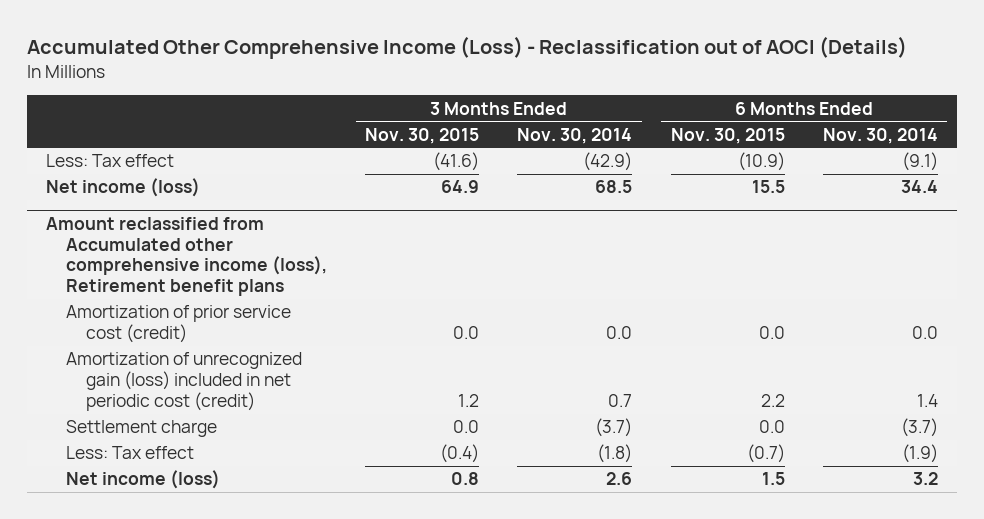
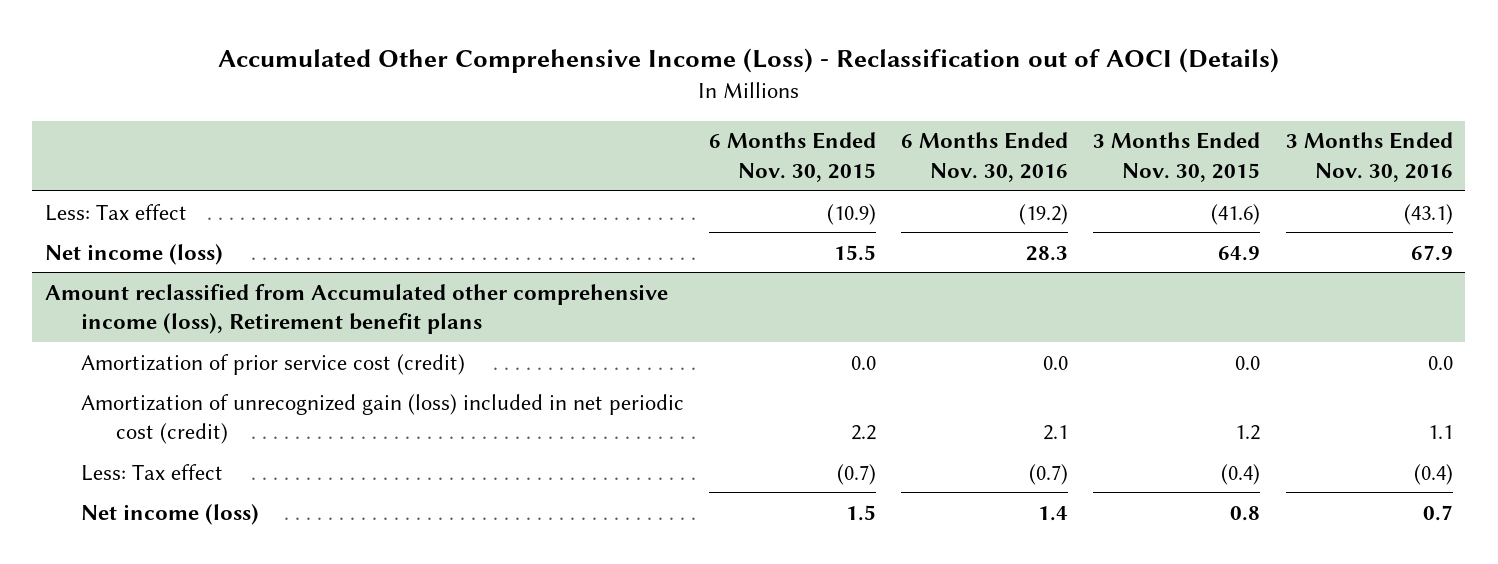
[517,127,633,144] Nov. 30, 2014 -> none
[822,127,938,144] Nov. 30, 2014 -> none
none -> [901,132,1069,182] 6 Months Ended Nov. 30, 2016
none -> [1285,132,1453,182] 3 Months Ended Nov. 30, 2016
[66,420,218,438] Settlement charge -> none

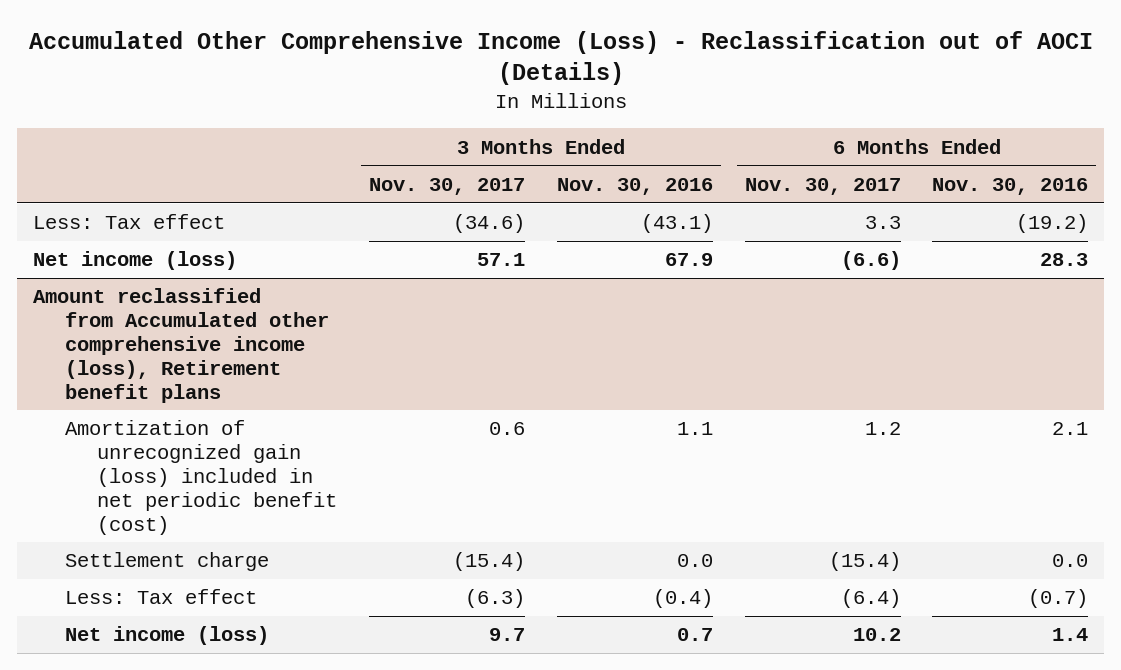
[708,132,876,182] 6 Months Ended Nov. 30, 2015 -> none
[1093,132,1261,182] 3 Months Ended Nov. 30, 2015 -> none
none -> [368,177,525,195] Nov. 30, 2017
none -> [744,177,901,195] Nov. 30, 2017
[80,353,465,375] Amortization of prior service cost (credit) -> none
[80,393,684,444] Amortization of unrecognized gain (loss) included in net periodic cost (credit) -> [64,420,337,535] Amortization of unrecognized gain (loss) included in net periodic benefit (cost)
none -> [64,552,269,572] Settlement charge

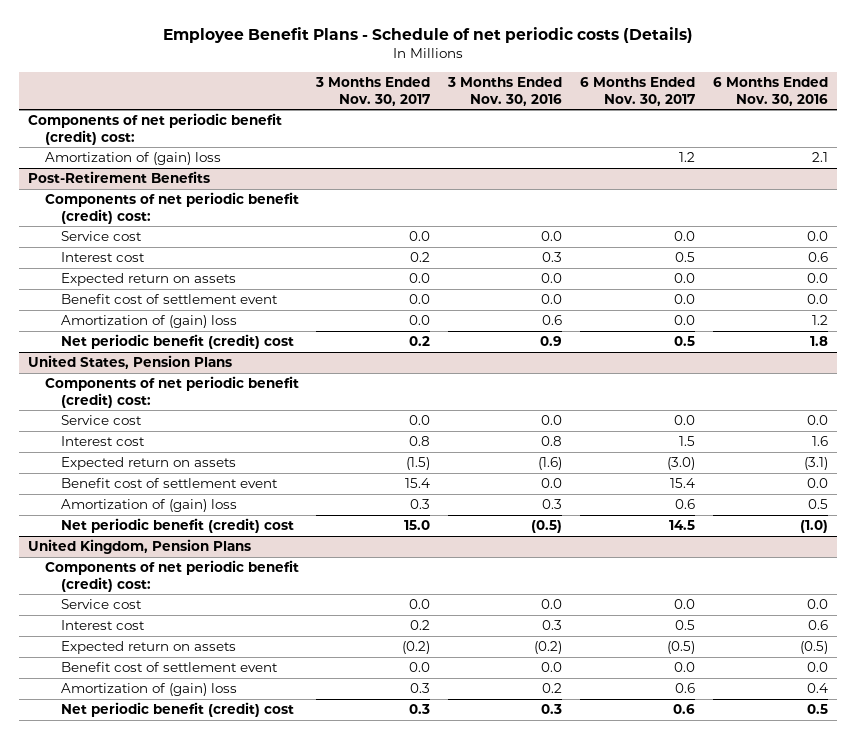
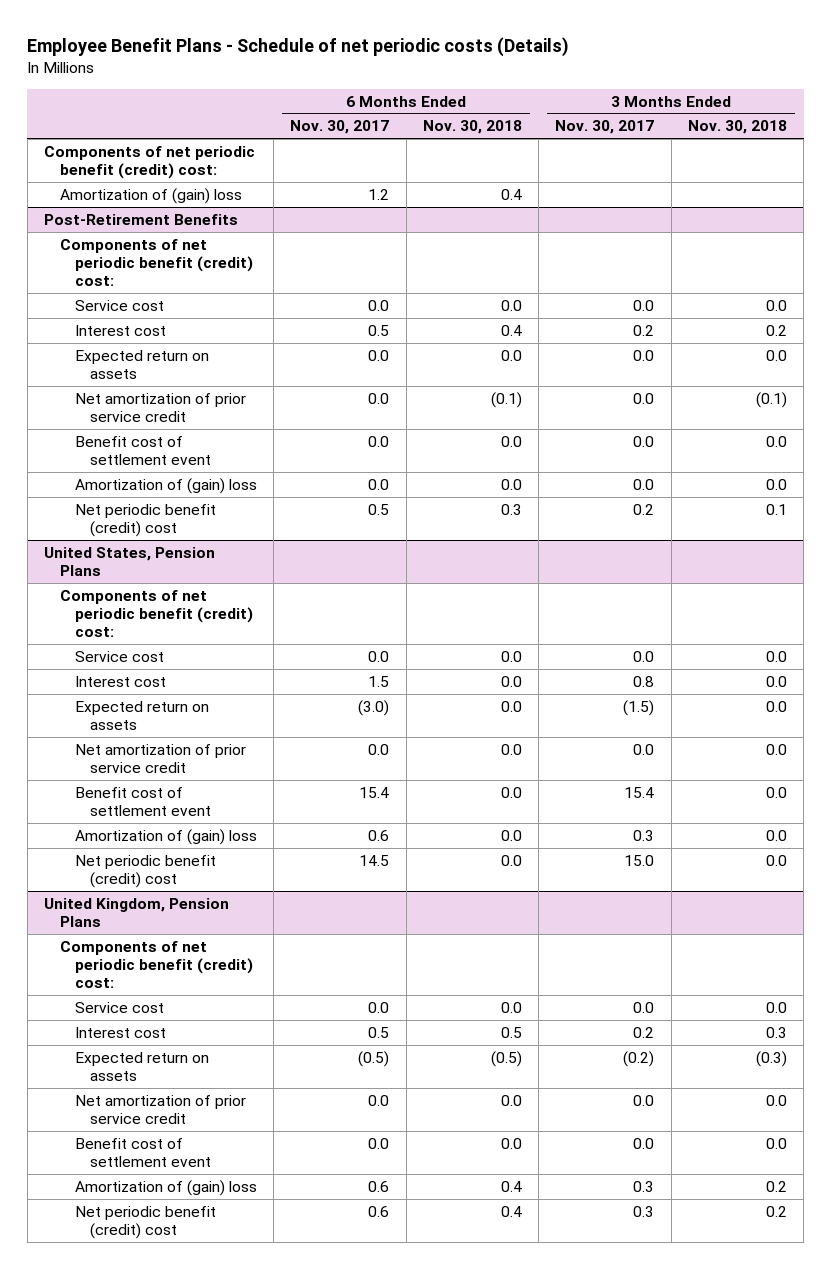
[447,77,563,106] 3 Months Ended Nov. 30, 2016 -> none
[712,77,828,106] 6 Months Ended Nov. 30, 2016 -> none
none -> [422,120,522,135] Nov. 30, 2018
none -> [687,120,787,135] Nov. 30, 2018
none -> [75,392,247,423] Net amortization of prior service credit
none -> [75,743,247,774] Net amortization of prior service credit
none -> [75,1094,247,1125] Net amortization of prior service credit

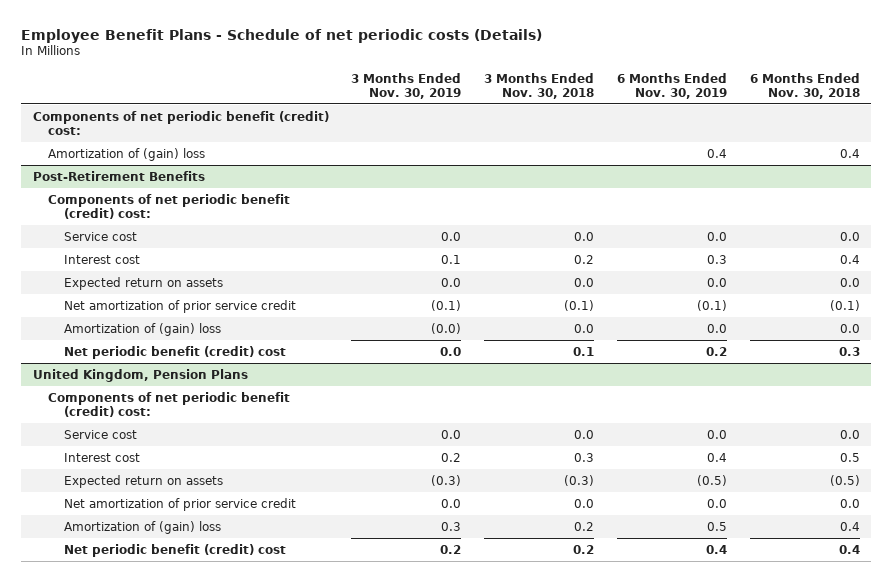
[290,120,390,135] Nov. 30, 2017 -> none
[555,120,655,135] Nov. 30, 2017 -> none
none -> [351,72,462,99] 3 Months Ended Nov. 30, 2019
none -> [616,72,727,99] 6 Months Ended Nov. 30, 2019
[75,435,212,466] Benefit cost of settlement event -> none
[44,546,216,577] United States, Pension Plans -> none
[59,589,254,638] Components of net periodic benefit (credit) cost: -> none
[75,650,165,662] Service cost -> none
[75,675,167,687] Interest cost -> none
[75,700,210,731] Expected return on assets -> none
[75,743,247,774] Net amortization of prior service credit -> none
[75,786,212,817] Benefit cost of settlement event -> none
[75,828,258,845] Amortization of (gain) loss -> none
[75,854,217,889] Net periodic benefit (credit) cost -> none
[75,1137,212,1168] Benefit cost of settlement event -> none

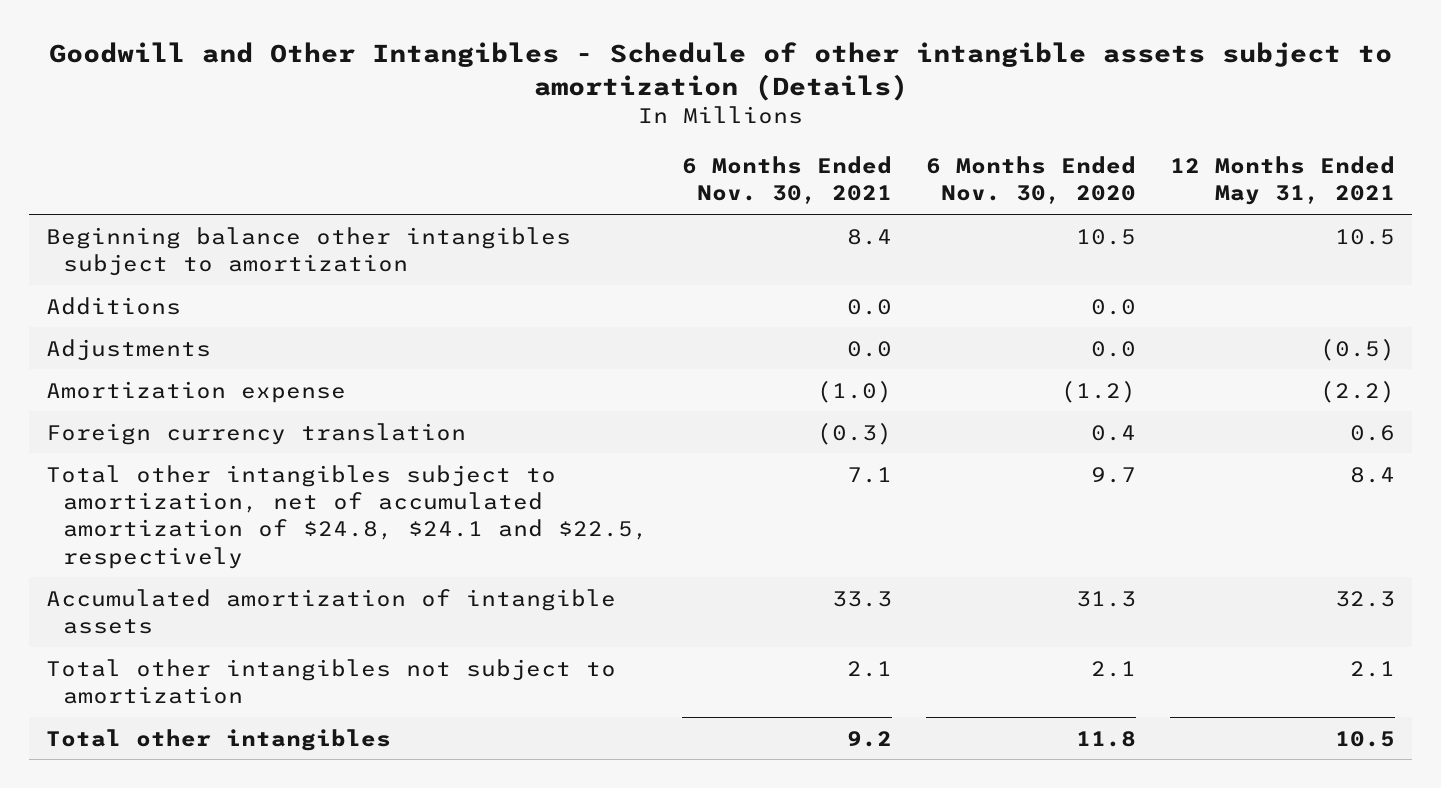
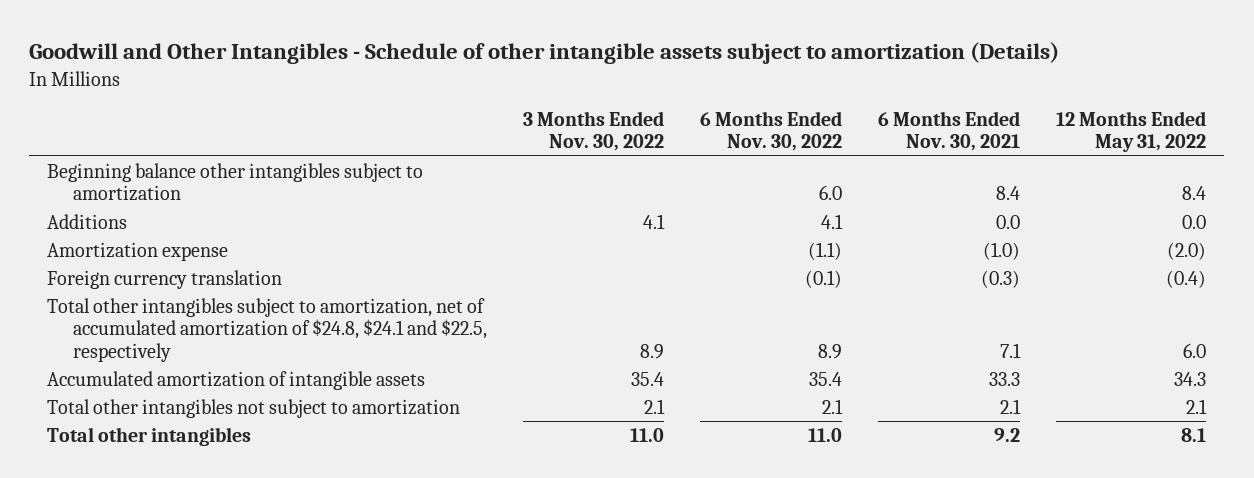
[926,155,1137,205] 6 Months Ended Nov. 30, 2020 -> none
[1170,155,1396,206] 12 Months Ended May 31, 2021 -> none
none -> [523,110,665,152] 3 Months Ended Nov. 30, 2022
none -> [700,110,843,152] 6 Months Ended Nov. 30, 2022
none -> [1056,110,1207,153] 12 Months Ended May 31, 2022
[45,338,211,361] Adjustments -> none

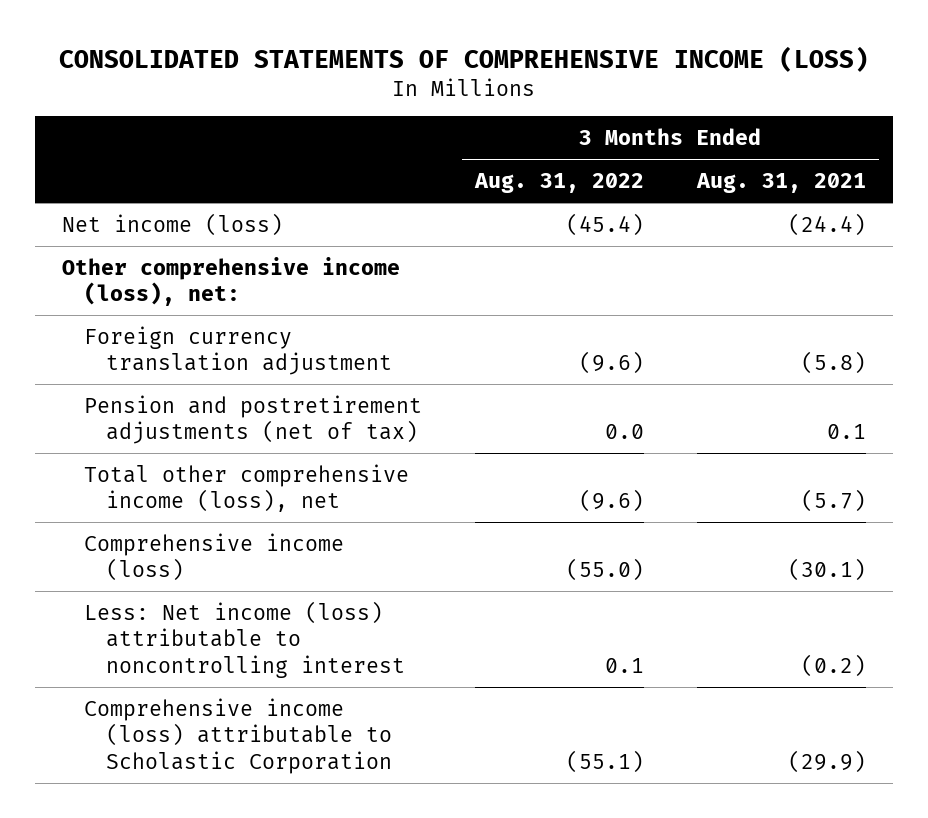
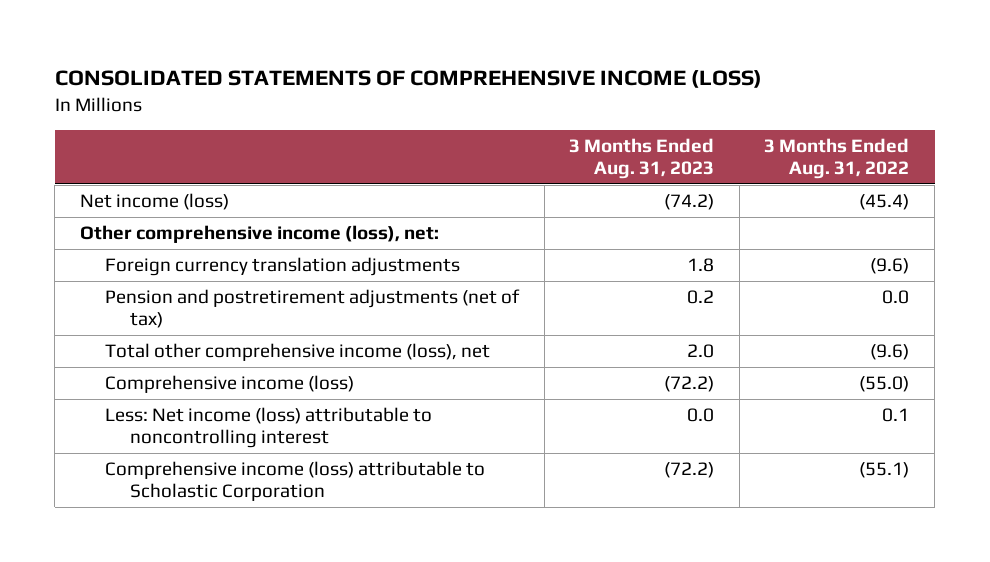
[696,173,867,194] Aug. 31, 2021 -> none
none -> [569,138,715,180] 3 Months Ended Aug. 31, 2023
[83,325,392,376] Foreign currency translation adjustment -> [104,257,460,277] Foreign currency translation adjustments

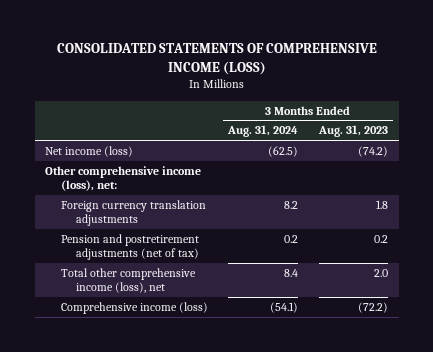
[764,138,910,180] 3 Months Ended Aug. 31, 2022 -> none
none -> [227,125,299,138] Aug. 31, 2024
[104,407,432,449] Less: Net income (loss) attributable to noncontrolling interest -> none
[104,461,485,502] Comprehensive income (loss) attributable to Scholastic Corporation -> none

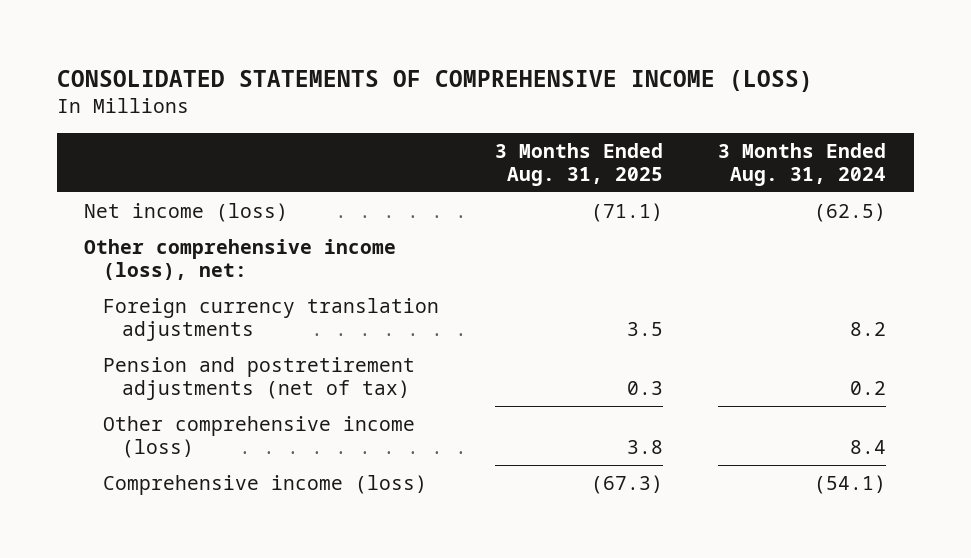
[318,125,389,138] Aug. 31, 2023 -> none
none -> [494,142,663,186] 3 Months Ended Aug. 31, 2025
[60,268,196,294] Total other comprehensive income (loss), net -> [103,416,416,458] Other comprehensive income (loss)

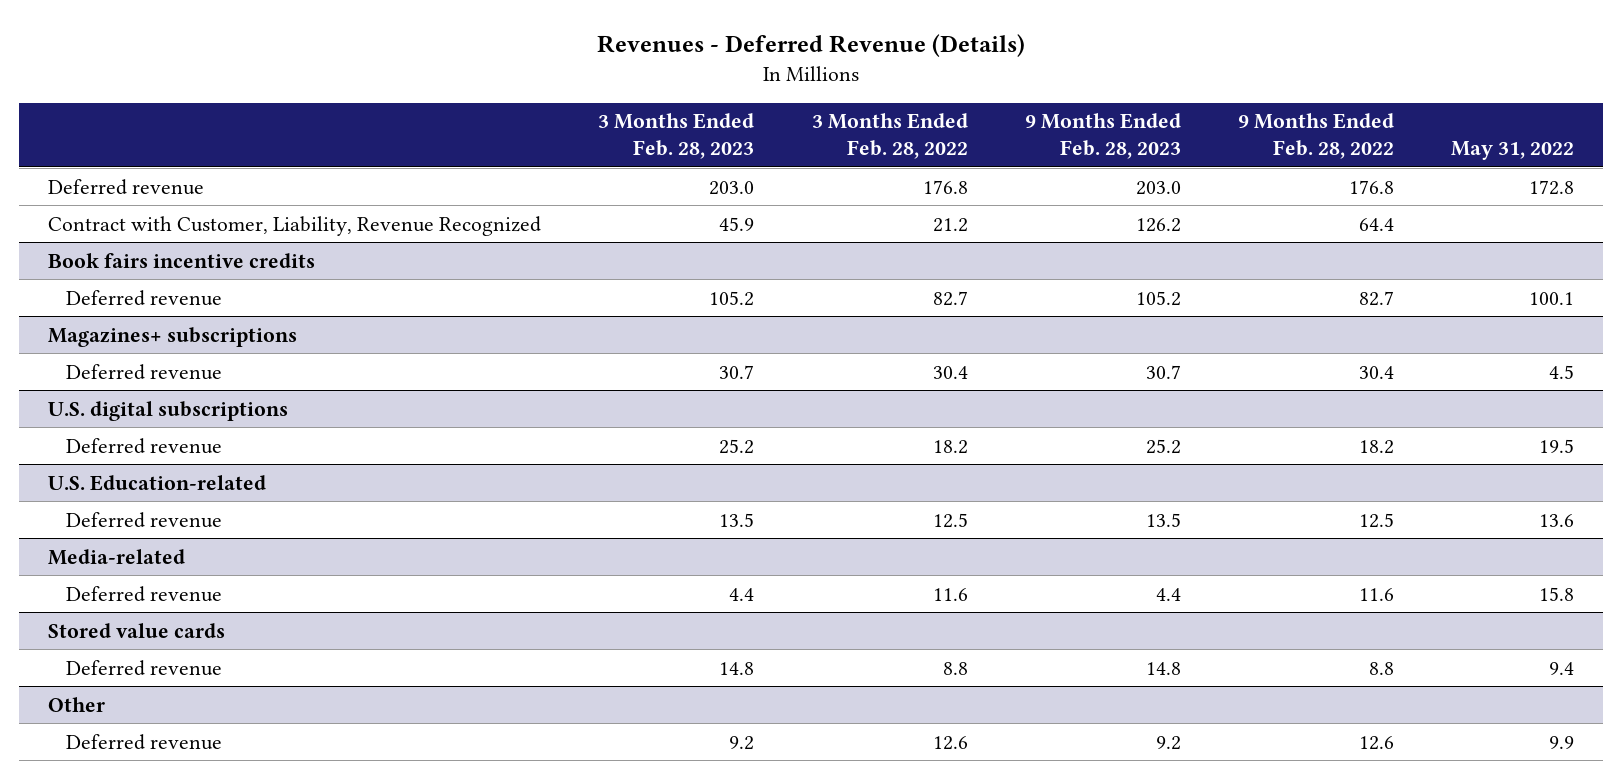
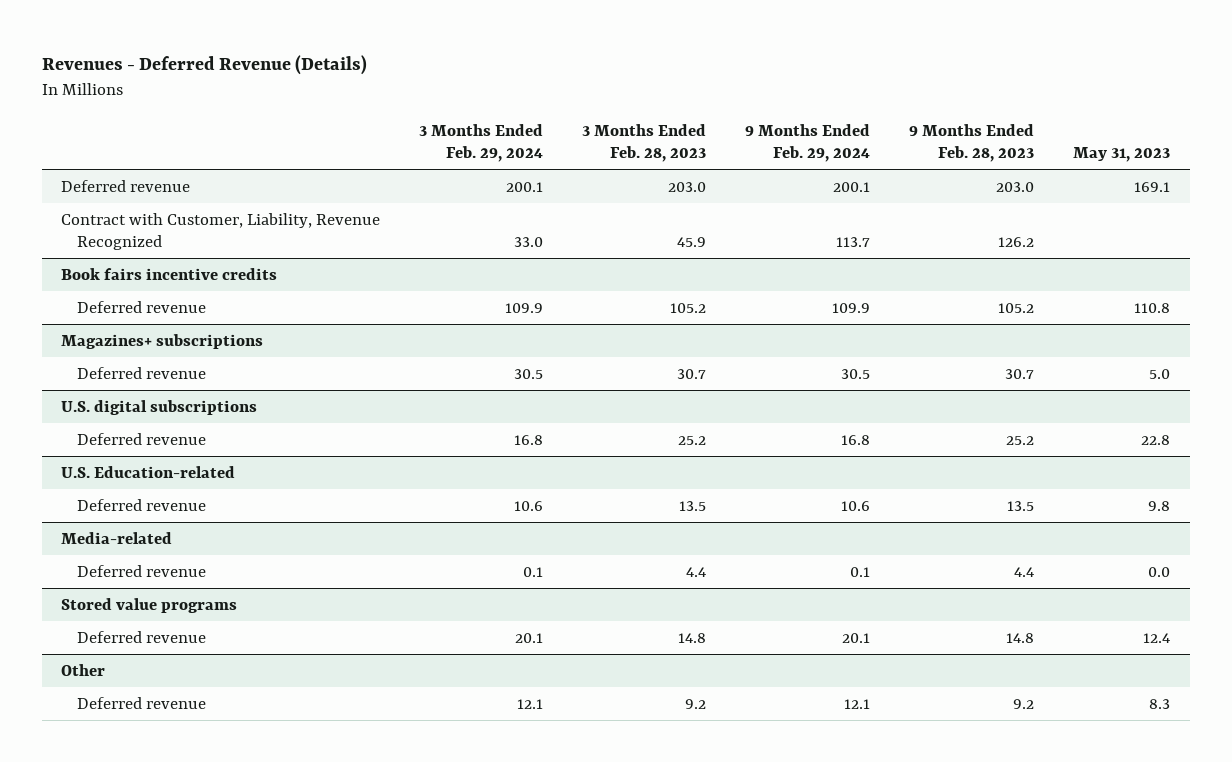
[811,113,968,159] 3 Months Ended Feb. 28, 2022 -> none
[1238,113,1395,159] 9 Months Ended Feb. 28, 2022 -> none
[1451,140,1575,160] May 31, 2022 -> none
none -> [419,123,544,162] 3 Months Ended Feb. 29, 2024
none -> [745,123,871,162] 9 Months Ended Feb. 29, 2024
none -> [1073,146,1171,162] May 31, 2023
[47,622,225,638] Stored value cards -> [61,597,238,613] Stored value programs

